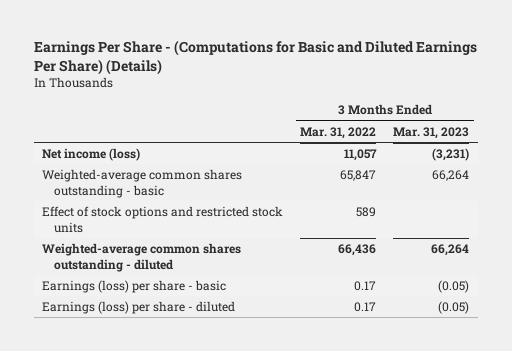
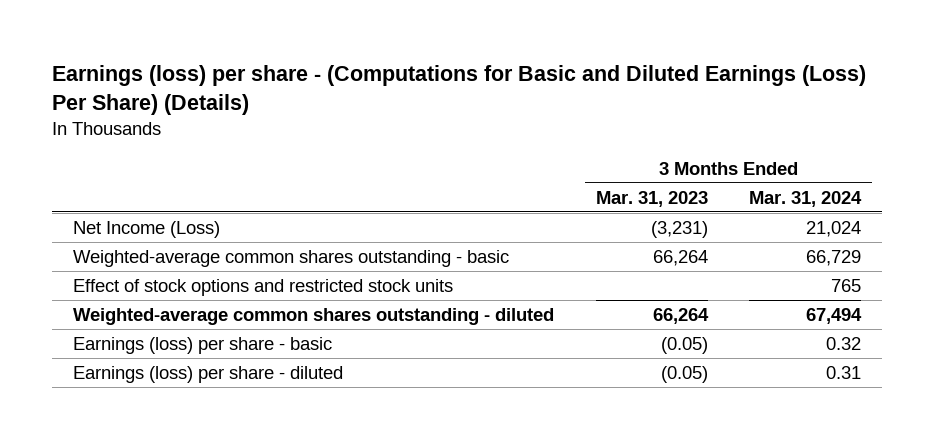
[33,40,477,76] Earnings Per Share - (Computations for Basic and Diluted Earnings Per Share) (Details) -> [52,65,867,116] Earnings (loss) per share - (Computations for Basic and Diluted Earnings (Loss) Per Share) (Details)
[300,126,377,139] Mar. 31, 2022 -> none
none -> [749,190,863,207] Mar. 31, 2024
[42,148,141,162] Net income (loss) -> [73,220,221,238] Net Income (Loss)

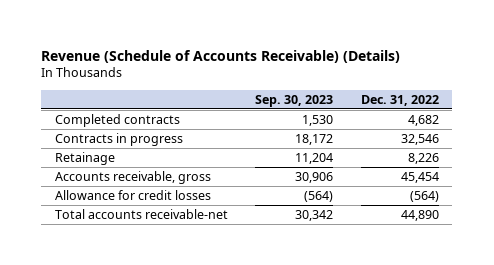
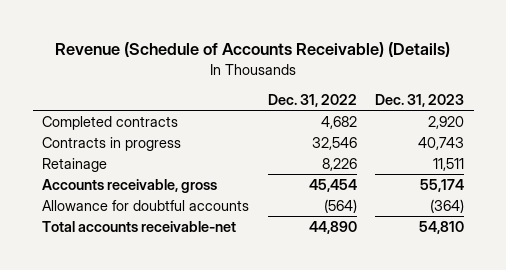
[255,94,334,107] Sep. 30, 2023 -> none
none -> [375,93,465,107] Dec. 31, 2023
[55,189,212,200] Allowance for credit losses -> [41,199,249,211] Allowance for doubtful accounts

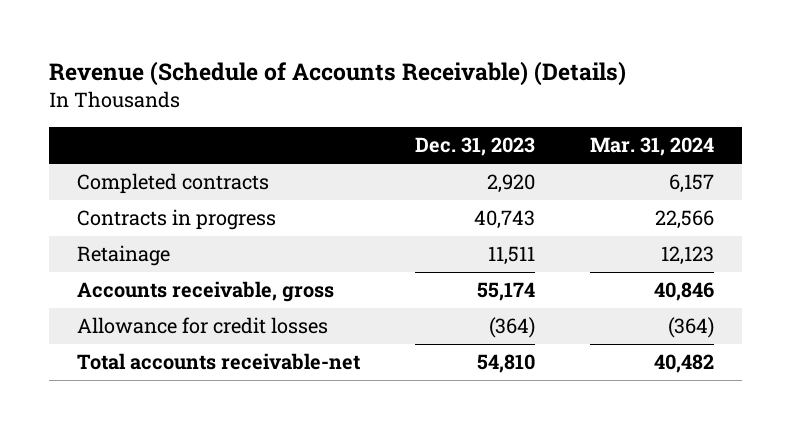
[267,93,357,107] Dec. 31, 2022 -> none
none -> [590,137,715,157] Mar. 31, 2024
[41,199,249,211] Allowance for doubtful accounts -> [77,317,329,335] Allowance for credit losses

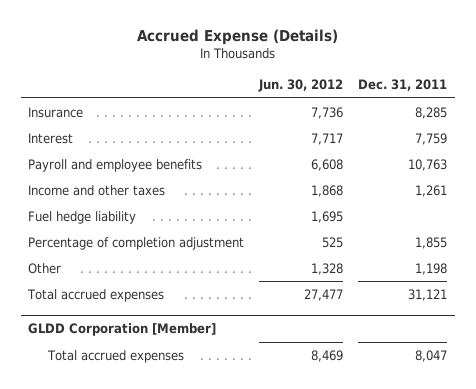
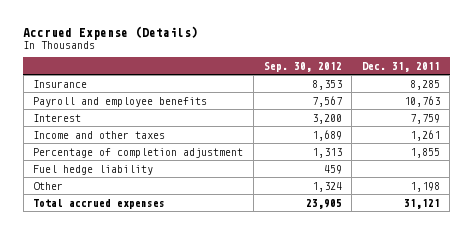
[258,79,344,93] Jun. 30, 2012 -> none
none -> [263,61,342,72] Sep. 30, 2012
[28,132,74,144] Interest -> [33,113,82,122] Interest
[28,210,137,224] Fuel hedge liability -> [33,164,154,175] Fuel hedge liability
[28,323,217,337] GLDD Corporation [Member] -> none
[46,349,184,363] Total accrued expenses -> none

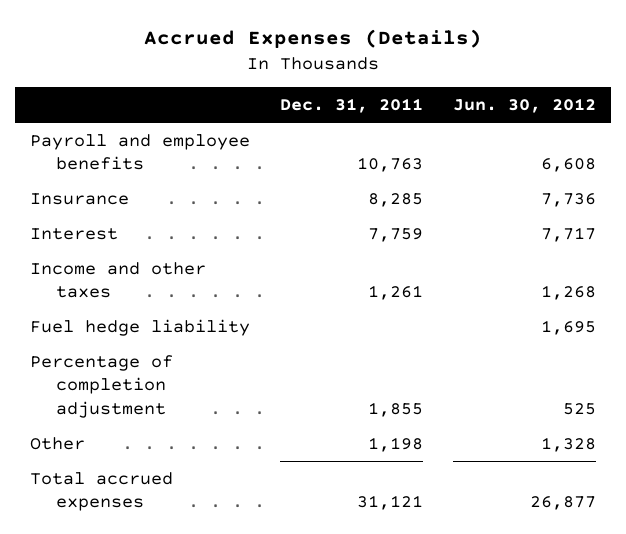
[23,25,199,40] Accrued Expense (Details) -> [144,28,483,48] Accrued Expenses (Details)
[263,61,342,72] Sep. 30, 2012 -> none
none -> [452,98,596,114] Jun. 30, 2012
[33,79,88,88] Insurance -> [30,192,130,205] Insurance
[33,147,244,158] Percentage of completion adjustment -> [30,354,174,418] Percentage of completion adjustment

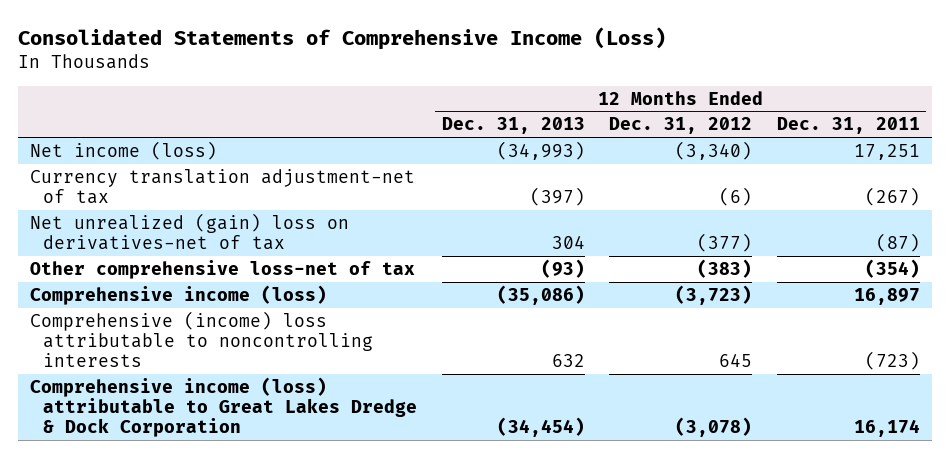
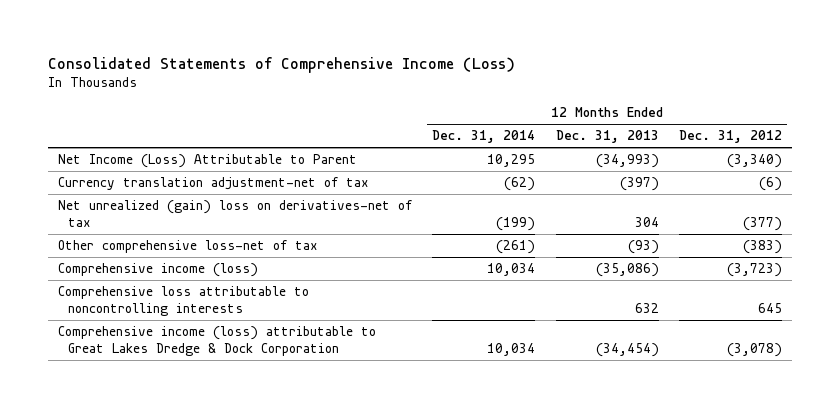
[776,117,920,135] Dec. 31, 2011 -> none
none -> [432,130,536,144] Dec. 31, 2014
[30,140,218,160] Net income (loss) -> [57,154,357,169] Net Income (Loss) Attributable to Parent
[30,310,373,367] Comprehensive (income) loss attributable to noncontrolling interests -> [57,286,309,316] Comprehensive loss attributable to noncontrolling interests

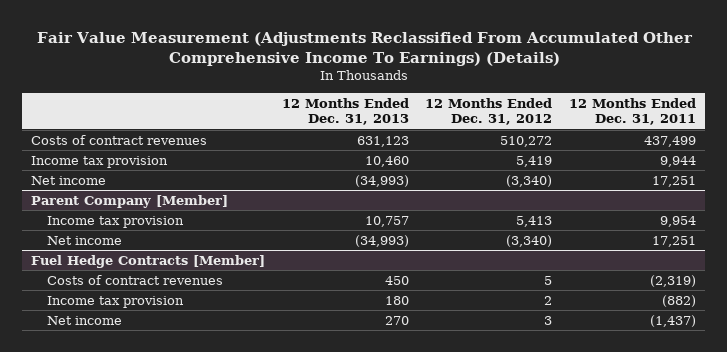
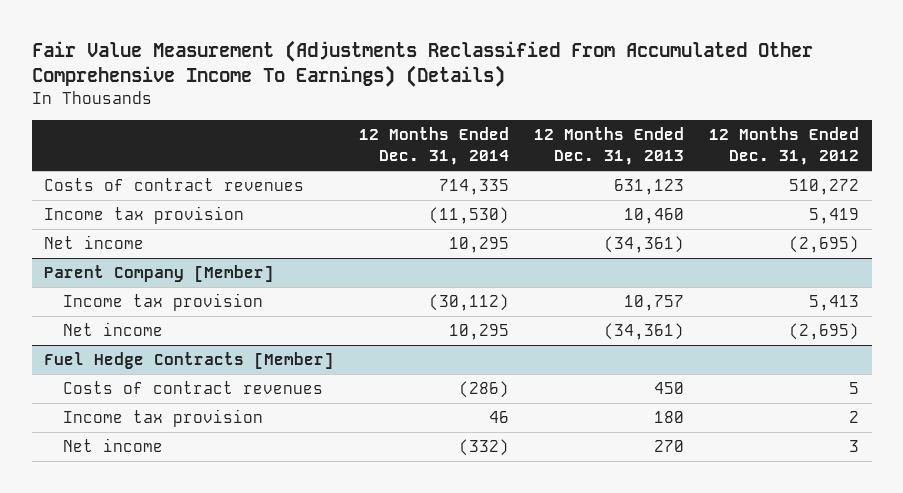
[569,98,697,126] 12 Months Ended Dec. 31, 2011 -> none
none -> [359,127,510,166] 12 Months Ended Dec. 31, 2014
[354,174,409,187] (34,993) -> [604,236,685,254] (34,361)
[506,174,553,187] (3,340) -> [789,236,860,254] (2,695)
[354,234,409,247] (34,993) -> [604,323,685,341] (34,361)
[506,234,553,247] (3,340) -> [789,323,860,341] (2,695)

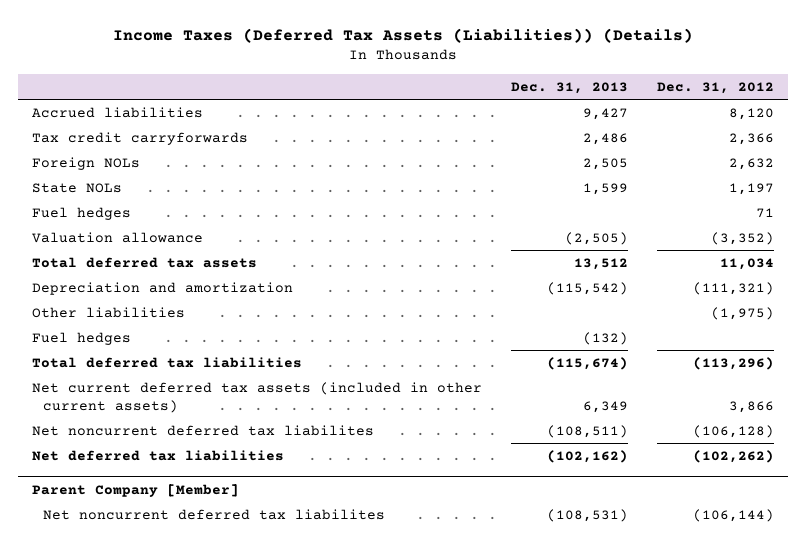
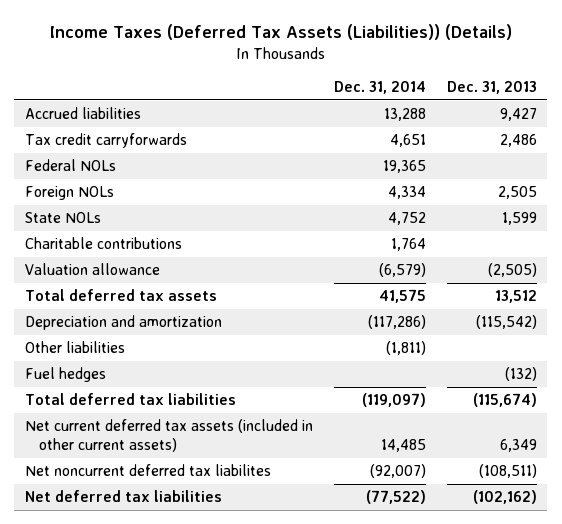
[656,81,774,94] Dec. 31, 2012 -> none
none -> [333,80,426,94] Dec. 31, 2014
none -> [24,159,116,172] Federal NOLs
[32,206,132,220] Fuel hedges -> none
none -> [24,237,182,250] Charitable contributions
[32,483,240,497] Parent Company [Member] -> none
[42,508,385,520] Net noncurrent deferred tax liabilites -> none

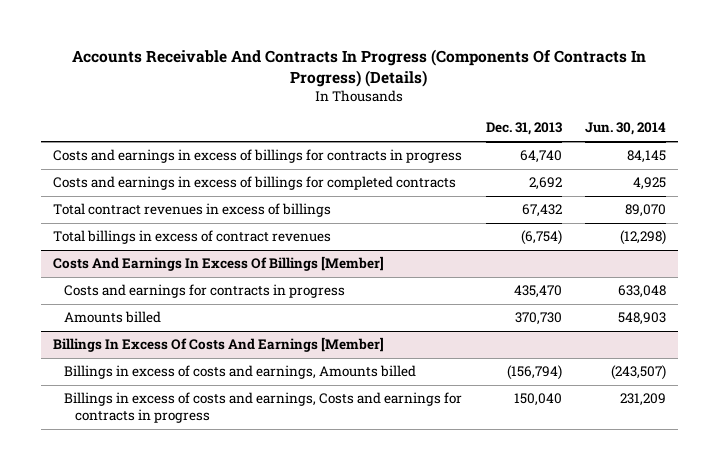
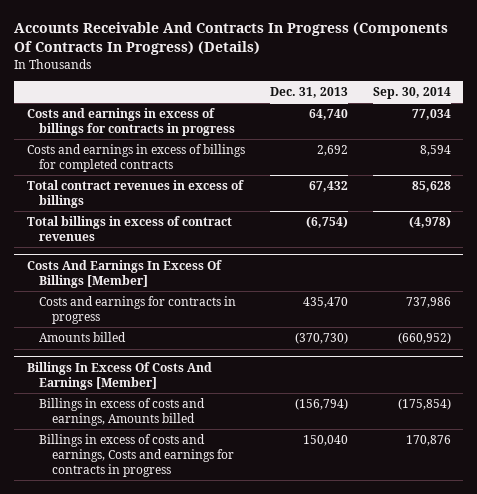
[585,122,667,136] Jun. 30, 2014 -> none
none -> [372,86,451,99] Sep. 30, 2014
[514,312,562,326] 370,730 -> [294,332,348,345] (370,730)

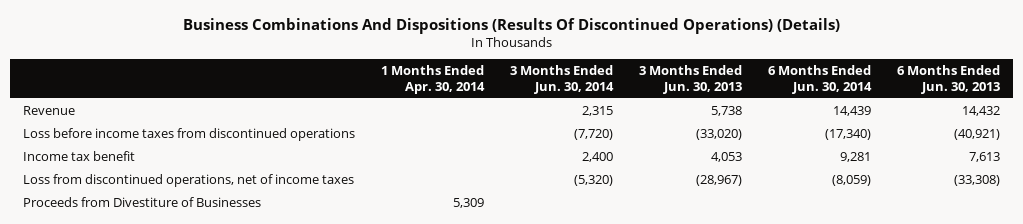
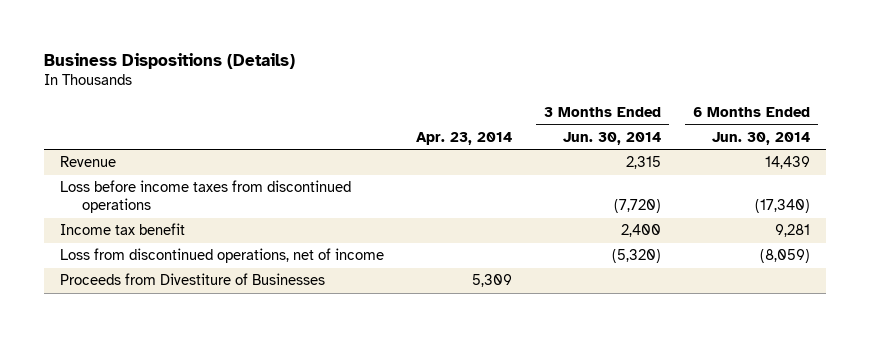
[182,17,840,34] Business Combinations And Dispositions (Results Of Discontinued Operations) (Details) -> [43,52,295,69] Business Dispositions (Details)
[381,65,486,94] 1 Months Ended Apr. 30, 2014 -> none
[639,65,743,94] 3 Months Ended Jun. 30, 2013 -> none
[897,65,1001,94] 6 Months Ended Jun. 30, 2013 -> none
none -> [415,131,512,145] Apr. 23, 2014
[23,173,355,187] Loss from discontinued operations, net of income taxes -> [59,248,384,264] Loss from discontinued operations, net of income

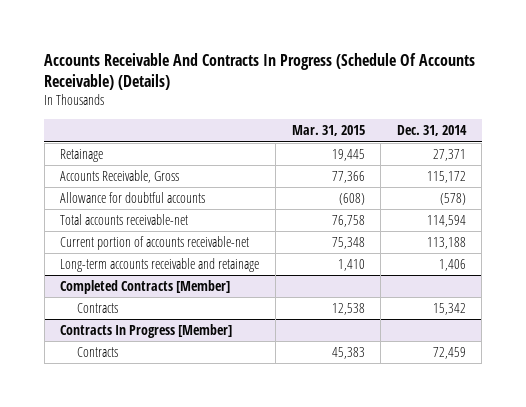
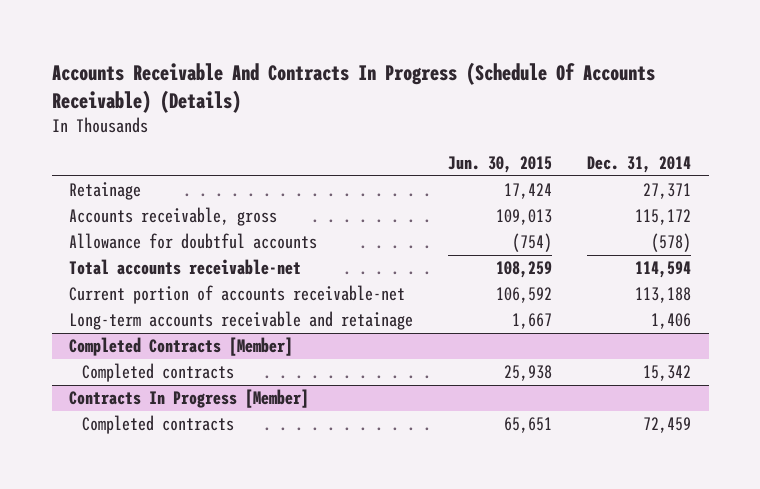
[291,125,365,137] Mar. 31, 2015 -> none
none -> [448,156,553,174] Jun. 30, 2015
[60,170,180,184] Accounts Receivable, Gross -> [69,207,278,227] Accounts receivable, gross
[77,303,119,314] Contracts -> [81,363,234,383] Completed contracts
[77,347,119,358] Contracts -> [81,415,234,435] Completed contracts

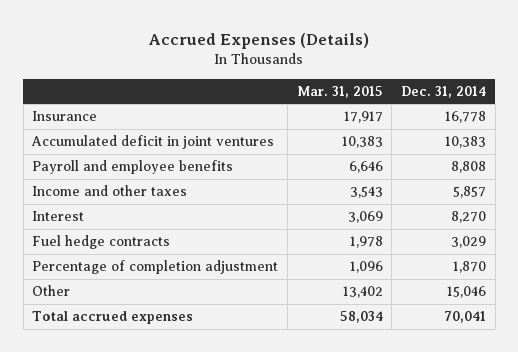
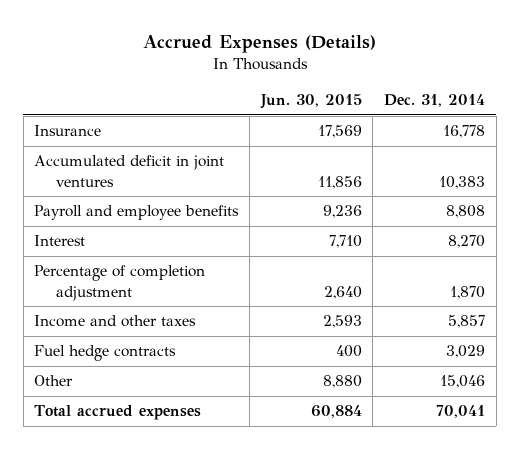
[296,85,383,98] Mar. 31, 2015 -> none
none -> [259,94,362,110] Jun. 30, 2015
[32,185,188,197] Income and other taxes -> [34,315,197,328] Income and other taxes
[32,235,171,250] Fuel hedge contracts -> [34,345,177,362] Fuel hedge contracts

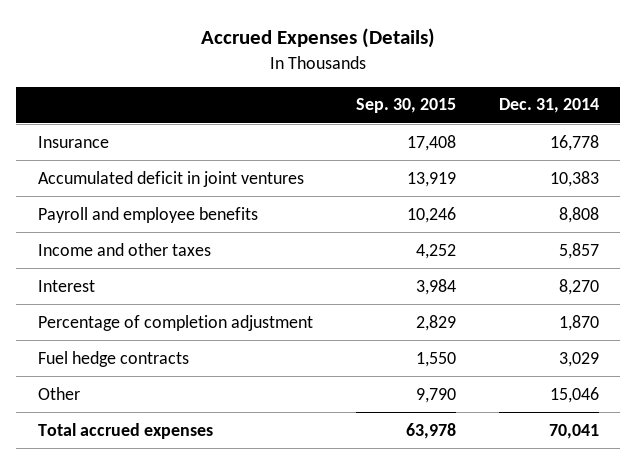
[259,94,362,110] Jun. 30, 2015 -> none
none -> [355,98,456,114] Sep. 30, 2015
[34,315,197,328] Income and other taxes -> [37,242,211,256] Income and other taxes

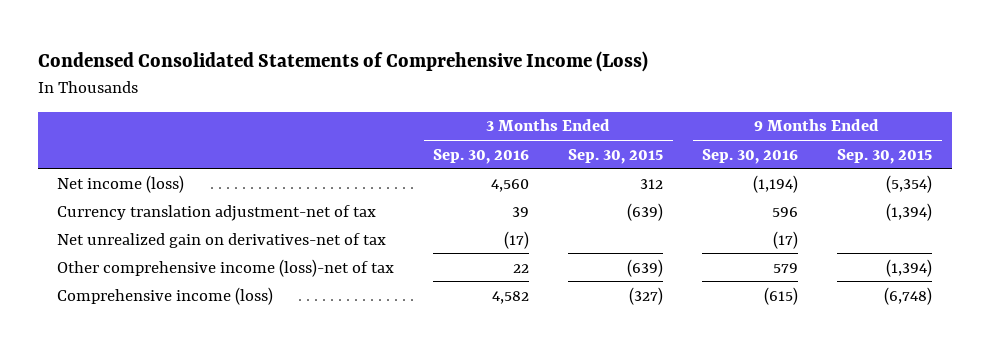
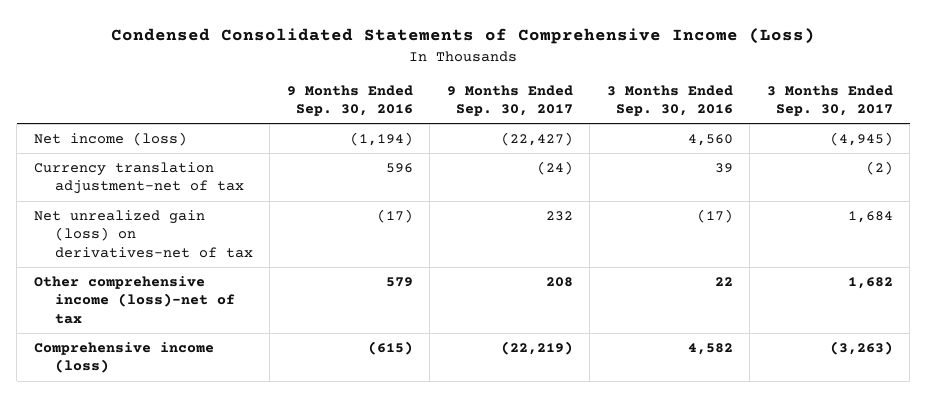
[568,148,664,164] Sep. 30, 2015 -> none
[837,148,933,164] Sep. 30, 2015 -> none
none -> [446,84,573,117] 9 Months Ended Sep. 30, 2017
none -> [766,84,893,117] 3 Months Ended Sep. 30, 2017
[57,232,387,248] Net unrealized gain on derivatives-net of tax -> [33,210,254,258] Net unrealized gain (loss) on derivatives-net of tax

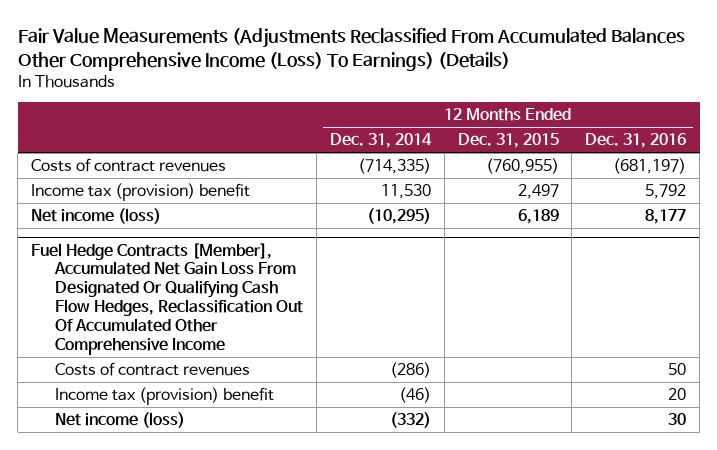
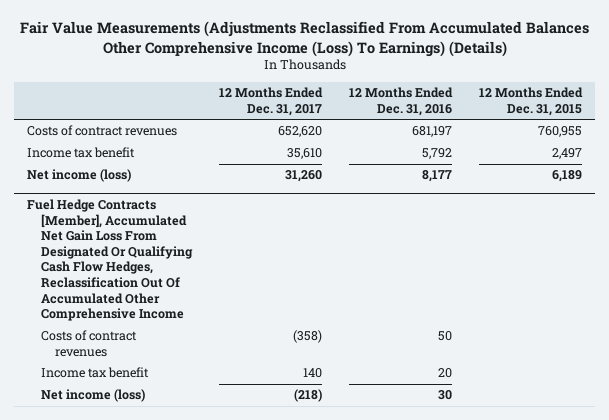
[329,133,432,149] Dec. 31, 2014 -> none
none -> [219,87,324,116] 12 Months Ended Dec. 31, 2017
[485,158,559,175] (760,955) -> [537,126,582,138] 760,955
[613,158,687,175] (681,197) -> [412,126,453,138] 681,197
[30,183,250,202] Income tax (provision) benefit -> [27,147,136,159] Income tax benefit
[54,387,274,406] Income tax (provision) benefit -> [41,367,150,379] Income tax benefit

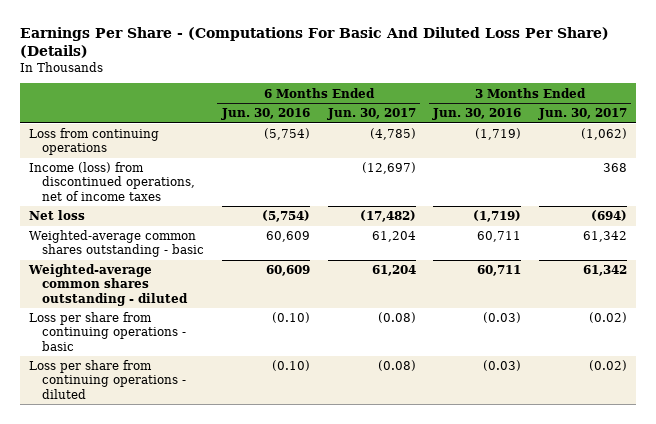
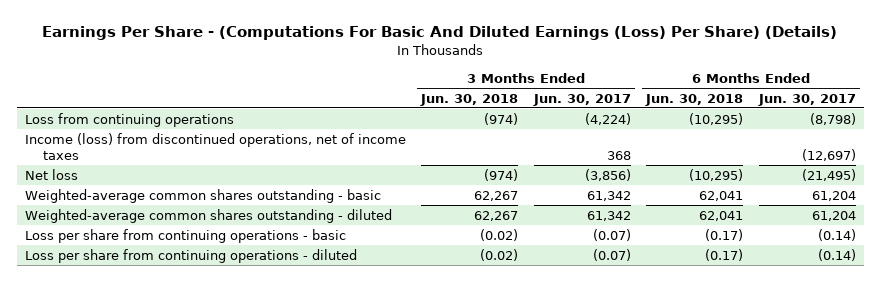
[19,27,609,59] Earnings Per Share - (Computations For Basic And Diluted Loss Per Share) (Details) -> [42,26,838,41] Earnings Per Share - (Computations For Basic And Diluted Earnings (Loss) Per Share) (Details)
[220,108,310,121] Jun. 30, 2016 -> none
[432,108,522,121] Jun. 30, 2016 -> none
none -> [420,93,519,106] Jun. 30, 2018
none -> [645,93,744,106] Jun. 30, 2018
[369,128,416,141] (4,785) -> [809,112,856,125] (8,798)
[581,128,628,141] (1,062) -> [584,112,631,125] (4,224)
[359,210,416,223] (17,482) -> [801,168,856,181] (21,495)
[591,210,628,222] (694) -> [584,168,631,181] (3,856)
[377,312,416,324] (0.08) -> [817,228,856,241] (0.14)
[589,312,628,324] (0.02) -> [592,228,631,241] (0.07)
[377,360,416,372] (0.08) -> [817,248,856,261] (0.14)
[589,360,628,372] (0.02) -> [592,248,631,261] (0.07)

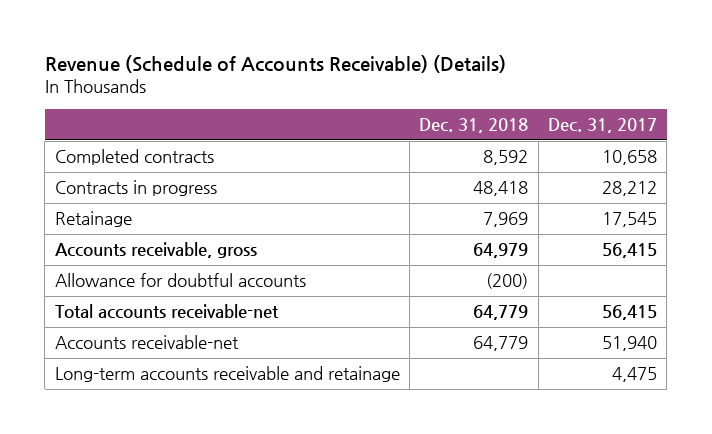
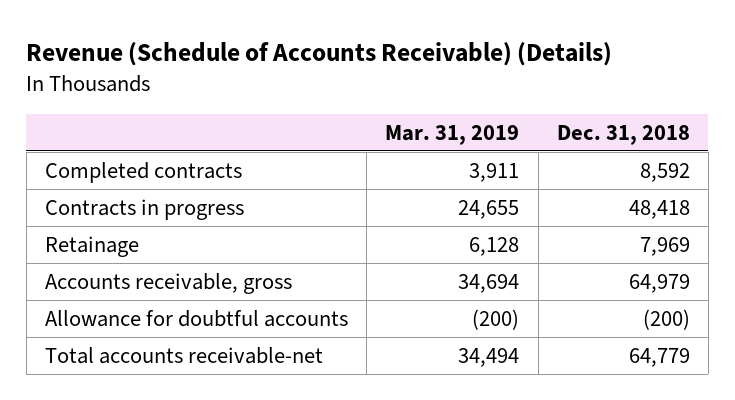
[547,118,657,134] Dec. 31, 2017 -> none
none -> [385,124,520,145] Mar. 31, 2019
[54,335,239,350] Accounts receivable-net -> none
[54,366,400,383] Long-term accounts receivable and retainage -> none

